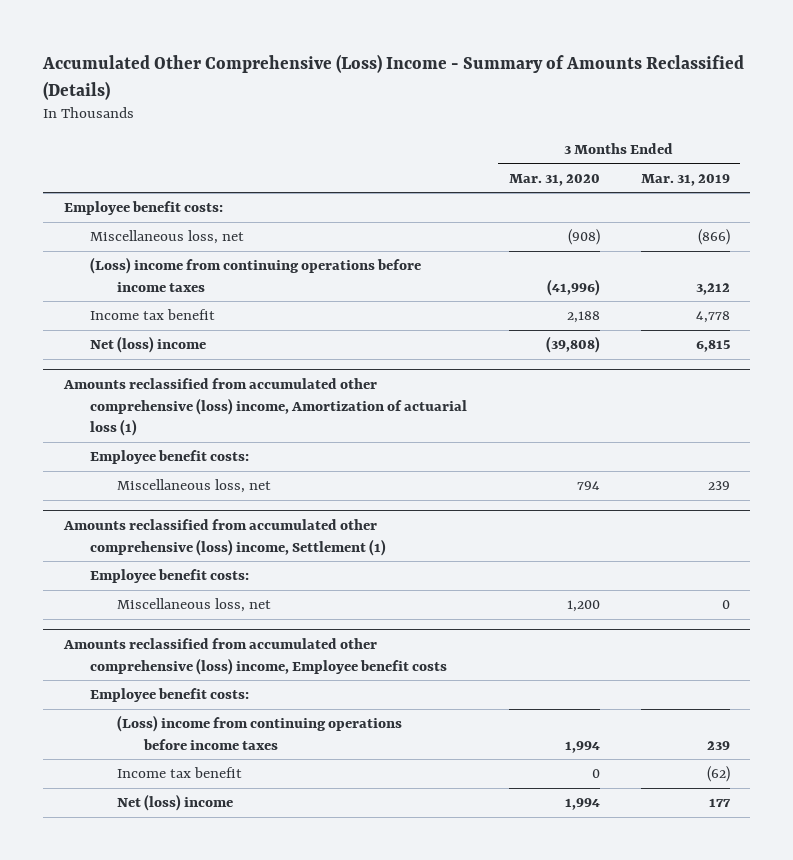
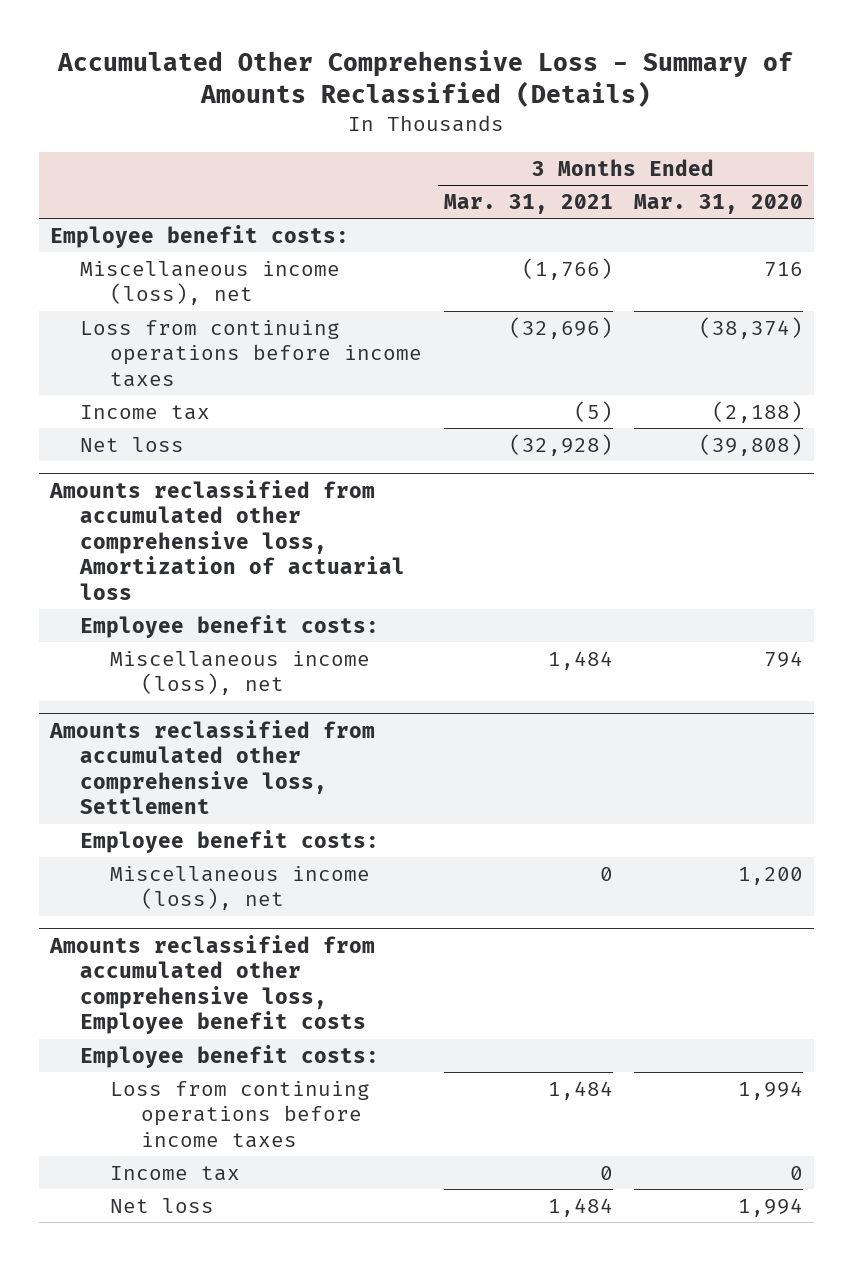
[41,54,744,100] Accumulated Other Comprehensive (Loss) Income - Summary of Amounts Reclassified (Details) -> [57,50,794,108] Accumulated Other Comprehensive Loss - Summary of Amounts Reclassified (Details)
[640,173,730,186] Mar. 31, 2019 -> none
none -> [443,193,613,214] Mar. 31, 2021
[90,230,245,245] Miscellaneous loss, net -> [79,260,340,306] Miscellaneous income (loss), net
[567,229,600,246] (908) -> [763,261,803,277] 716
[90,257,422,292] (Loss) income from continuing operations before income taxes -> [79,319,423,387] Loss from continuing operations before income taxes
[546,278,600,296] (41,996) -> [698,316,803,339] (38,374)
[90,309,216,321] Income tax benefit -> [79,404,210,420] Income tax
[566,311,600,324] 2,188 -> [711,400,803,423] (2,188)
[90,336,207,354] Net (loss) income -> [79,436,184,452] Net loss
[62,377,468,437] Amounts reclassified from accumulated other comprehensive (loss) income, Amortization of actuarial loss (1) -> [48,479,405,600] Amounts reclassified from accumulated other comprehensive loss, Amortization of actuarial loss
[117,479,272,494] Miscellaneous loss, net -> [110,650,371,696] Miscellaneous income (loss), net
[62,518,387,556] Amounts reclassified from accumulated other comprehensive (loss) income, Settlement (1) -> [48,719,375,815] Amounts reclassified from accumulated other comprehensive loss, Settlement
[117,598,272,613] Miscellaneous loss, net -> [110,865,371,911] Miscellaneous income (loss), net
[62,637,448,675] Amounts reclassified from accumulated other comprehensive (loss) income, Employee benefit costs -> [48,934,375,1035] Amounts reclassified from accumulated other comprehensive loss, Employee benefit costs
[117,715,403,750] (Loss) income from continuing operations before income taxes -> [110,1080,371,1148] Loss from continuing operations before income taxes
[117,767,243,779] Income tax benefit -> [110,1165,241,1181] Income tax
[117,794,234,812] Net (loss) income -> [110,1197,215,1213] Net loss

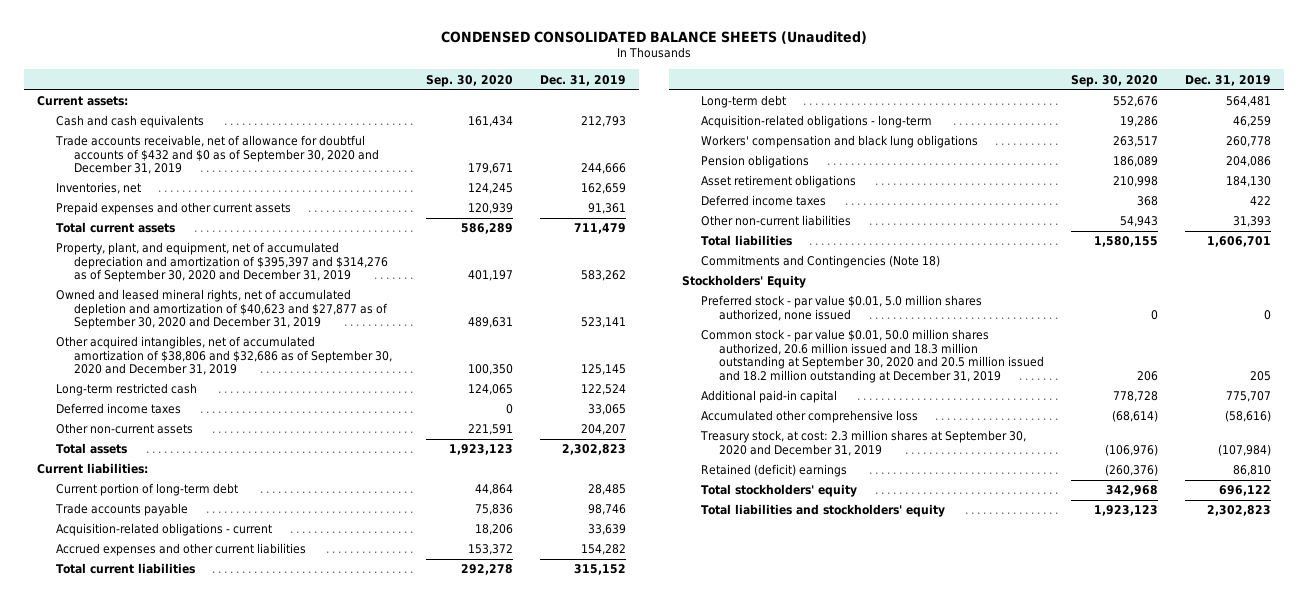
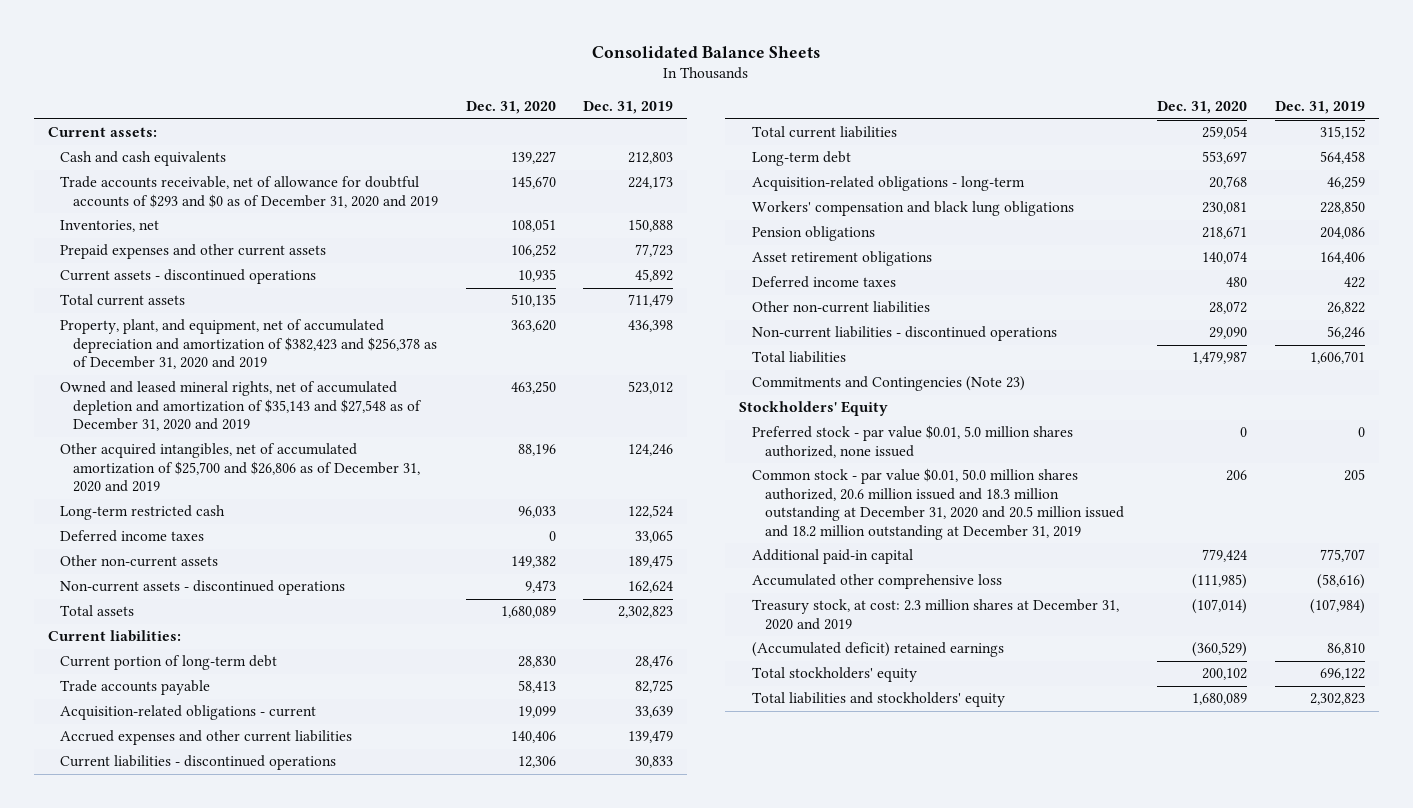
[441,30,868,44] CONDENSED CONSOLIDATED BALANCE SHEETS (Unaudited) -> [592,45,821,58] Consolidated Balance Sheets
[426,74,514,87] Sep. 30, 2020 -> none
none -> [465,101,556,115] Dec. 31, 2020
[580,116,626,128] 212,793 -> [628,152,674,165] 212,803
[54,135,380,175] Trade accounts receivable, net of allowance for doubtful accounts of $432 and $0 as of September 30, 2020 and December 31, 2019 -> [60,176,439,208] Trade accounts receivable, net of allowance for doubtful accounts of $293 and $0 as of December 31, 2020 and 2019
[580,163,626,175] 244,666 -> [628,176,674,190] 224,173
[580,183,626,195] 162,659 -> [628,219,674,233] 150,888
[587,203,626,215] 91,361 -> [635,244,674,258] 77,723
none -> [60,269,317,285] Current assets - discontinued operations
[55,242,389,283] Property, plant, and equipment, net of accumulated depreciation and amortization of $395,397 and $314,276 as of September 30, 2020 and December 31, 2019 -> [60,319,438,370] Property, plant, and equipment, net of accumulated depreciation and amortization of $382,423 and $256,378 as of December 31, 2020 and 2019
[580,270,626,282] 583,262 -> [628,320,674,333] 436,398
[55,289,389,330] Owned and leased mineral rights, net of accumulated depletion and amortization of $40,623 and $27,877 as of September 30, 2020 and December 31, 2019 -> [60,381,423,432] Owned and leased mineral rights, net of accumulated depletion and amortization of $35,143 and $27,548 as of December 31, 2020 and 2019
[580,317,626,329] 523,141 -> [628,381,674,395] 523,012
[55,336,393,376] Other acquired intangibles, net of accumulated amortization of $38,806 and $32,686 as of September 30, 2020 and December 31, 2019 -> [60,443,421,493] Other acquired intangibles, net of accumulated amortization of $25,700 and $26,806 as of December 31, 2020 and 2019
[580,364,626,376] 125,145 -> [628,444,674,457] 124,246
[580,424,626,436] 204,207 -> [628,555,674,569] 189,475
none -> [60,580,346,596] Non-current assets - discontinued operations
[587,484,626,496] 28,485 -> [635,655,674,669] 28,476
[587,504,626,516] 98,746 -> [635,680,674,694] 82,725
[580,544,626,556] 154,282 -> [628,730,674,744] 139,479
none -> [60,755,337,771] Current liabilities - discontinued operations
[1226,96,1272,108] 564,481 -> [1319,151,1365,165] 564,458
[1226,136,1272,148] 260,778 -> [1319,201,1365,215] 228,850
[1226,176,1272,188] 184,130 -> [1319,252,1365,265] 164,406
[1233,216,1272,228] 31,393 -> [1326,302,1365,315] 26,822
none -> [751,326,1057,342] Non-current liabilities - discontinued operations
[700,255,940,269] Commitments and Contingencies (Note 18) -> [751,376,1025,392] Commitments and Contingencies (Note 23)
[700,329,1045,383] Common stock - par value $0.01, 50.0 million shares authorized, 20.6 million issued and 18.3 million outstanding at September 30, 2020 and 20.5 million issued and 18.2 million outstanding at December 31, 2019 -> [751,468,1124,540] Common stock - par value $0.01, 50.0 million shares authorized, 20.6 million issued and 18.3 million outstanding at December 31, 2020 and 20.5 million issued and 18.2 million outstanding at December 31, 2019
[699,430,1026,456] Treasury stock, at cost: 2.3 million shares at September 30, 2020 and December 31, 2019 -> [751,599,1119,630] Treasury stock, at cost: 2.3 million shares at December 31, 2020 and 2019
[700,464,847,478] Retained (deficit) earnings -> [751,642,1004,658] (Accumulated deficit) retained earnings

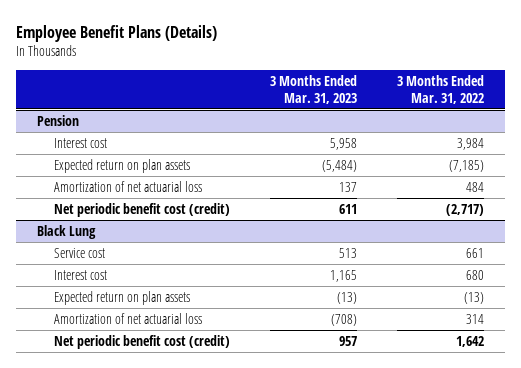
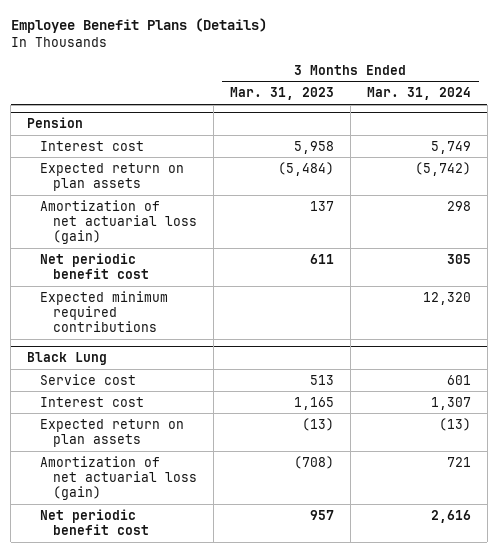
[397,74,485,104] 3 Months Ended Mar. 31, 2022 -> none
none -> [366,87,471,101] Mar. 31, 2024
[53,180,202,192] Amortization of net actuarial loss -> [40,199,197,245] Amortization of net actuarial loss (gain)
[53,202,230,217] Net periodic benefit cost (credit) -> [40,252,149,280] Net periodic benefit cost
none -> [40,290,169,333] Expected minimum required contributions
[53,312,202,324] Amortization of net actuarial loss -> [40,455,197,501] Amortization of net actuarial loss (gain)
[53,334,230,349] Net periodic benefit cost (credit) -> [40,508,149,536] Net periodic benefit cost

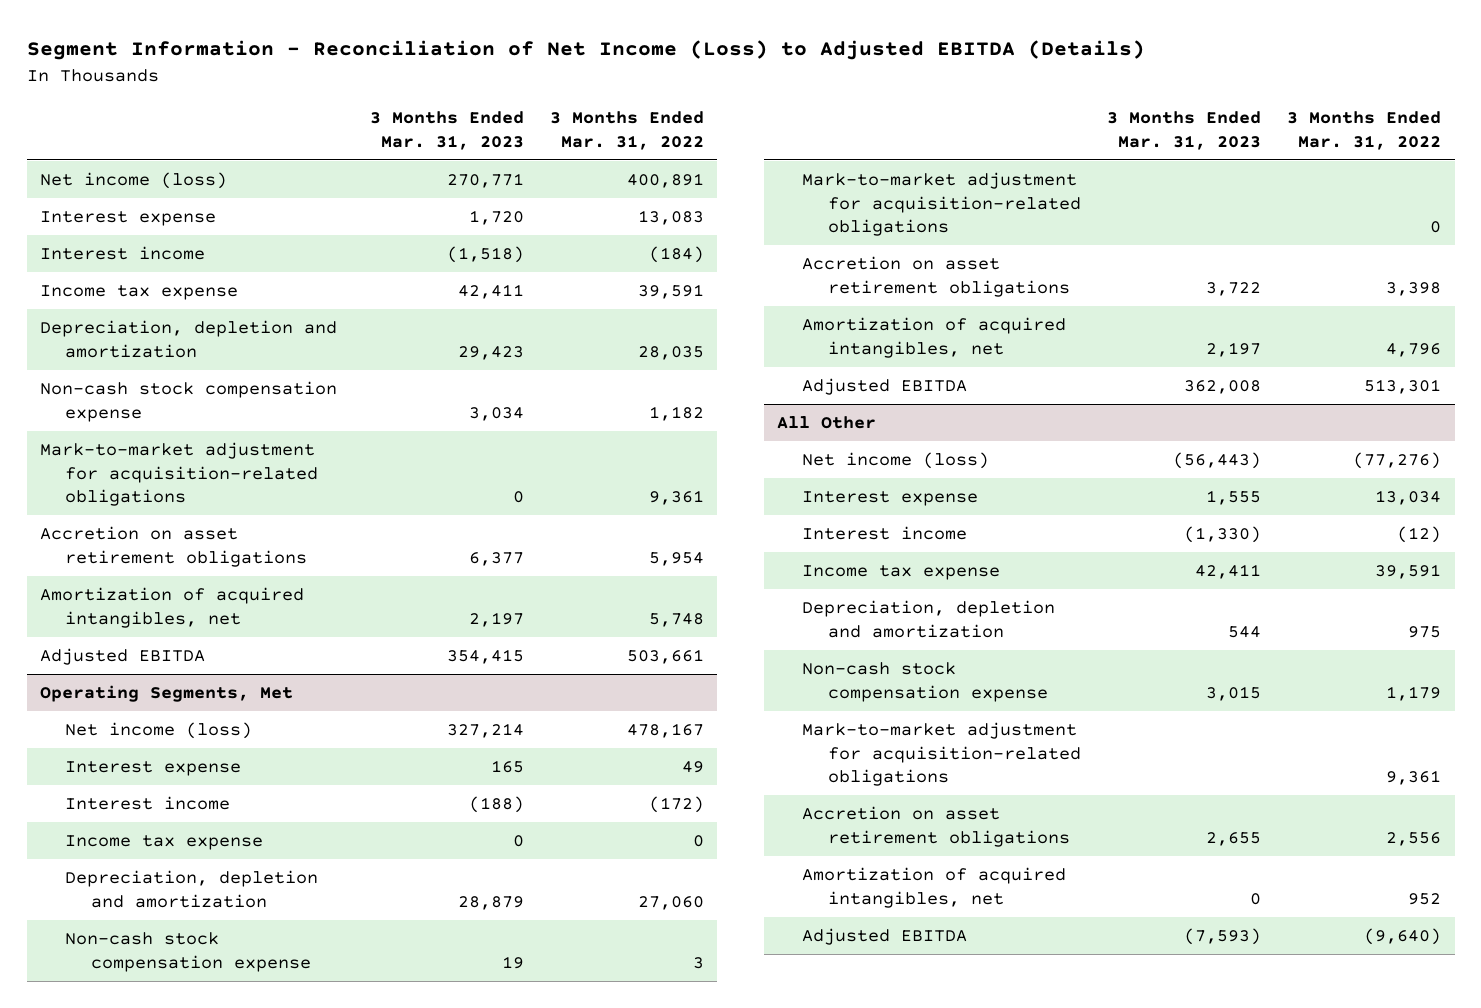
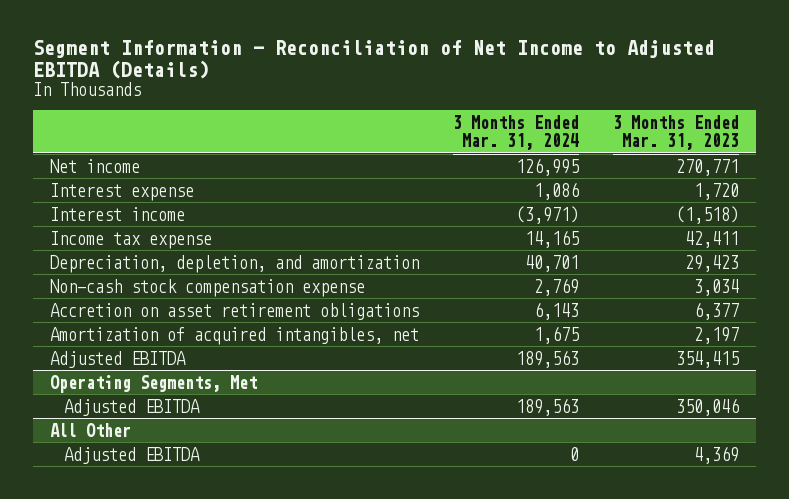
[26,40,1145,61] Segment Information - Reconciliation of Net Income (Loss) to Adjusted EBITDA (Details) -> [32,39,715,79] Segment Information - Reconciliation of Net Income to Adjusted EBITDA (Details)
[550,111,705,150] 3 Months Ended Mar. 31, 2022 -> none
none -> [452,114,579,151] 3 Months Ended Mar. 31, 2024
[39,172,227,190] Net income (loss) -> [49,158,140,173] Net income
[39,320,337,358] Depreciation, depletion and amortization -> [49,254,419,273] Depreciation, depletion, and amortization
[39,442,319,507] Mark-to-market adjustment for acquisition-related obligations -> none
[65,722,253,740] Net income (loss) -> none
[65,761,242,777] Interest expense -> none
[65,796,231,811] Interest income -> none
[65,835,264,851] Income tax expense -> none
[65,870,319,908] Depreciation, depletion and amortization -> none
[65,932,311,972] Non-cash stock compensation expense -> none
[802,172,1081,237] Mark-to-market adjustment for acquisition-related obligations -> none
[802,256,1070,297] Accretion on asset retirement obligations -> none
[802,317,1067,358] Amortization of acquired intangibles, net -> none
[1184,380,1262,395] 362,008 -> [675,397,739,416] 350,046
[802,452,990,470] Net income (loss) -> none
[802,491,979,507] Interest expense -> none
[802,526,968,541] Interest income -> none
[802,565,1001,581] Income tax expense -> none
[802,600,1056,638] Depreciation, depletion and amortization -> none
[802,662,1048,702] Non-cash stock compensation expense -> none
[802,722,1081,787] Mark-to-market adjustment for acquisition-related obligations -> none
[802,806,1070,847] Accretion on asset retirement obligations -> none
[802,867,1067,908] Amortization of acquired intangibles, net -> none
[1184,928,1262,946] (7,593) -> [693,445,739,464] 4,369

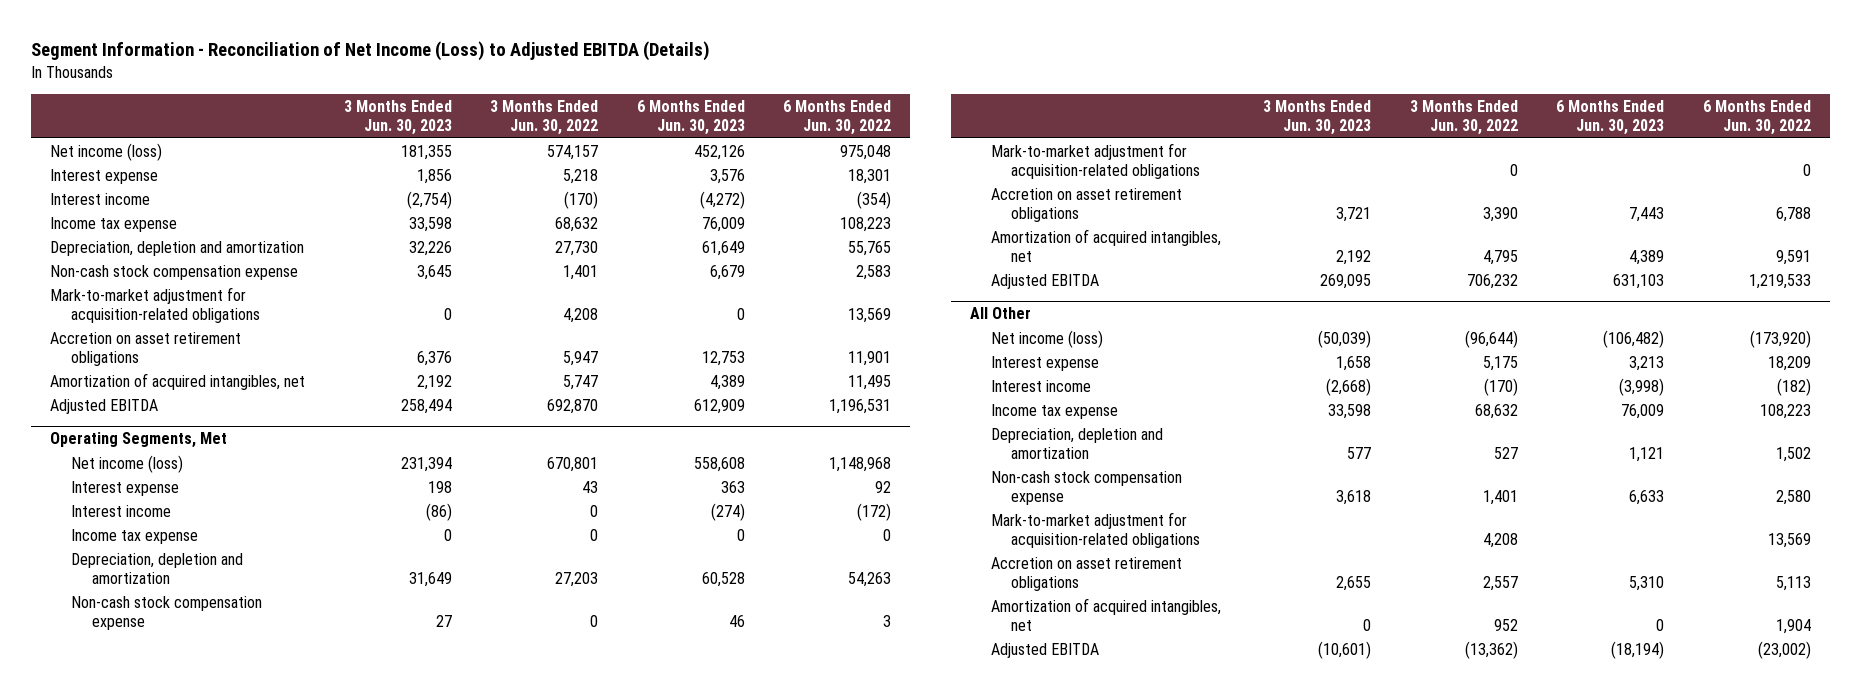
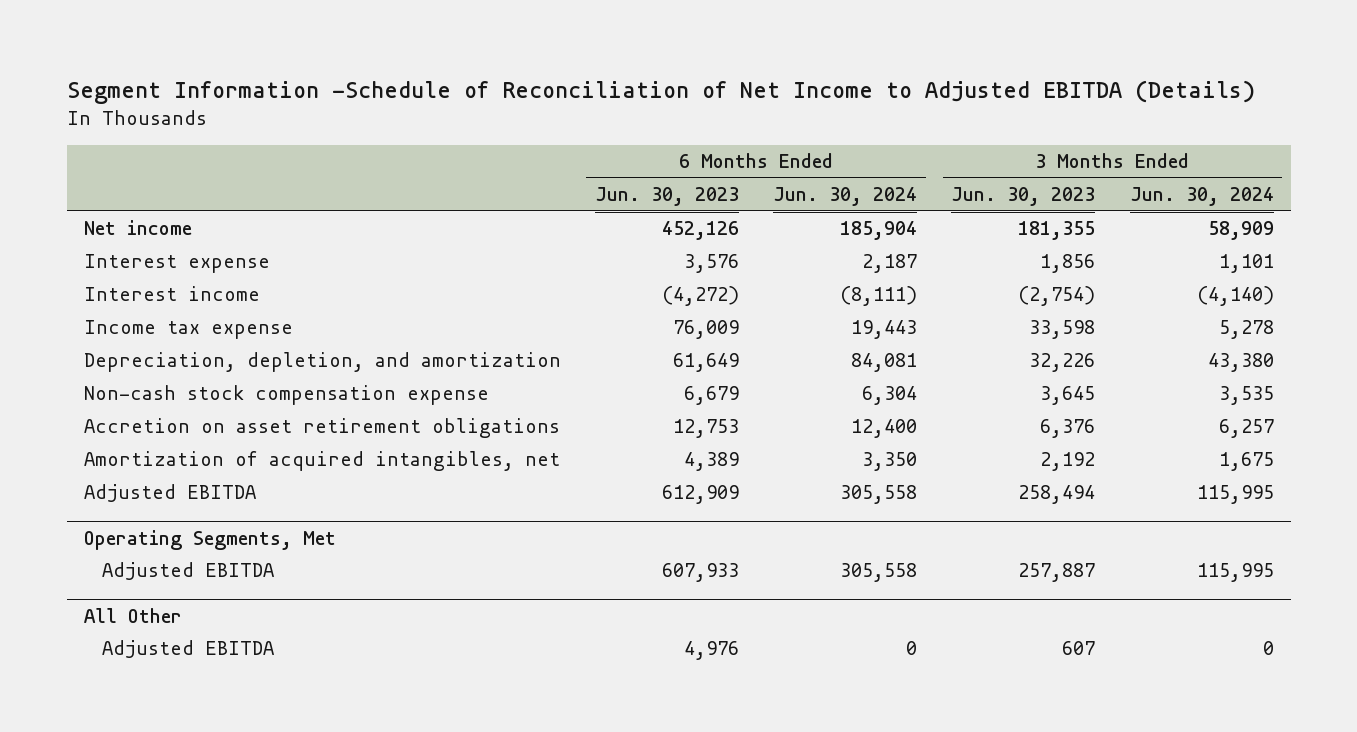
[31,41,711,62] Segment Information - Reconciliation of Net Income (Loss) to Adjusted EBITDA (Details) -> [66,79,1255,104] Segment Information -Schedule of Reconciliation of Net Income to Adjusted EBITDA (Details)
[490,99,599,136] 3 Months Ended Jun. 30, 2022 -> none
[783,99,892,136] 6 Months Ended Jun. 30, 2022 -> none
none -> [773,187,918,207] Jun. 30, 2024
none -> [1129,187,1274,207] Jun. 30, 2024
[50,142,163,161] Net income (loss) -> [83,220,192,236] Net income
[50,240,305,256] Depreciation, depletion and amortization -> [83,352,561,373] Depreciation, depletion, and amortization
[50,286,260,324] Mark-to-market adjustment for acquisition-related obligations -> none
[70,454,183,473] Net income (loss) -> none
[70,480,179,496] Interest expense -> none
[70,504,171,517] Interest income -> none
[70,528,198,544] Income tax expense -> none
[70,552,243,585] Depreciation, depletion and amortization -> none
[70,595,262,631] Non-cash stock compensation expense -> none
[990,142,1201,180] Mark-to-market adjustment for acquisition-related obligations -> none
[990,187,1182,223] Accretion on asset retirement obligations -> none
[990,228,1221,263] Amortization of acquired intangibles, net -> none
[1320,273,1372,289] 269,095 -> [1018,563,1096,583] 257,887
[1613,273,1665,289] 631,103 -> [662,563,740,583] 607,933
[990,329,1103,348] Net income (loss) -> none
[990,355,1099,371] Interest expense -> none
[990,379,1091,392] Interest income -> none
[990,403,1118,419] Income tax expense -> none
[990,427,1163,460] Depreciation, depletion and amortization -> none
[990,470,1182,506] Non-cash stock compensation expense -> none
[990,511,1201,549] Mark-to-market adjustment for acquisition-related obligations -> none
[990,556,1182,592] Accretion on asset retirement obligations -> none
[990,597,1221,632] Amortization of acquired intangibles, net -> none
[1318,640,1372,659] (10,601) -> [1062,641,1096,656] 607
[1611,640,1665,659] (18,194) -> [684,641,740,661] 4,976

